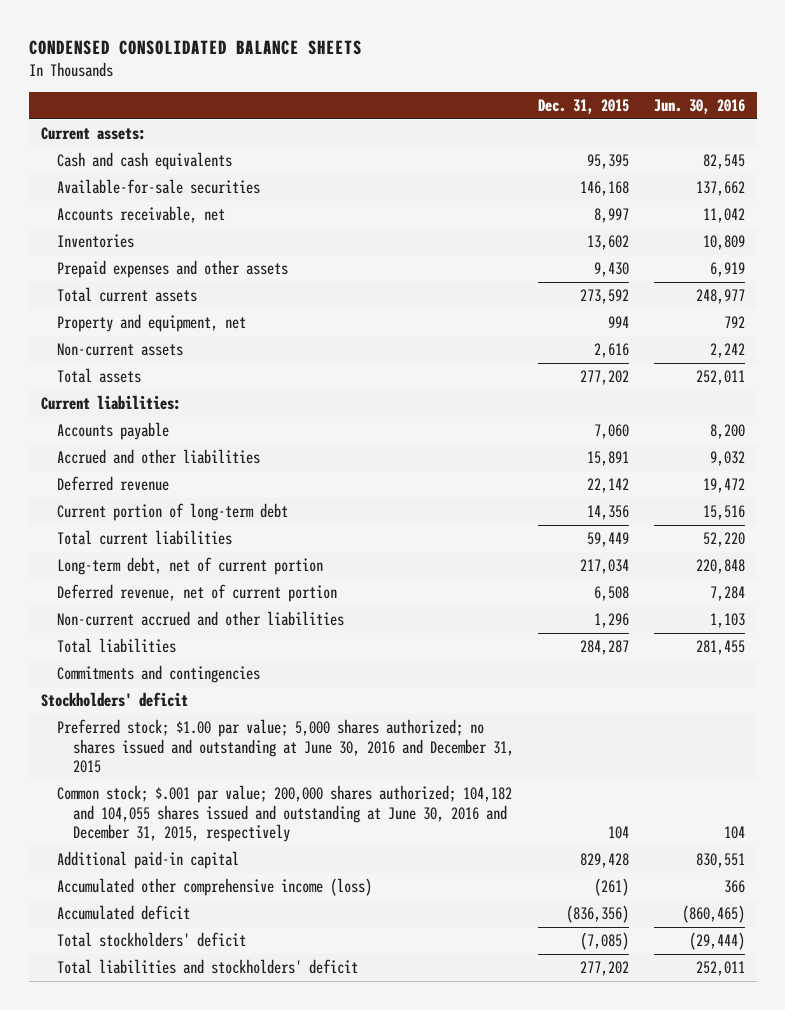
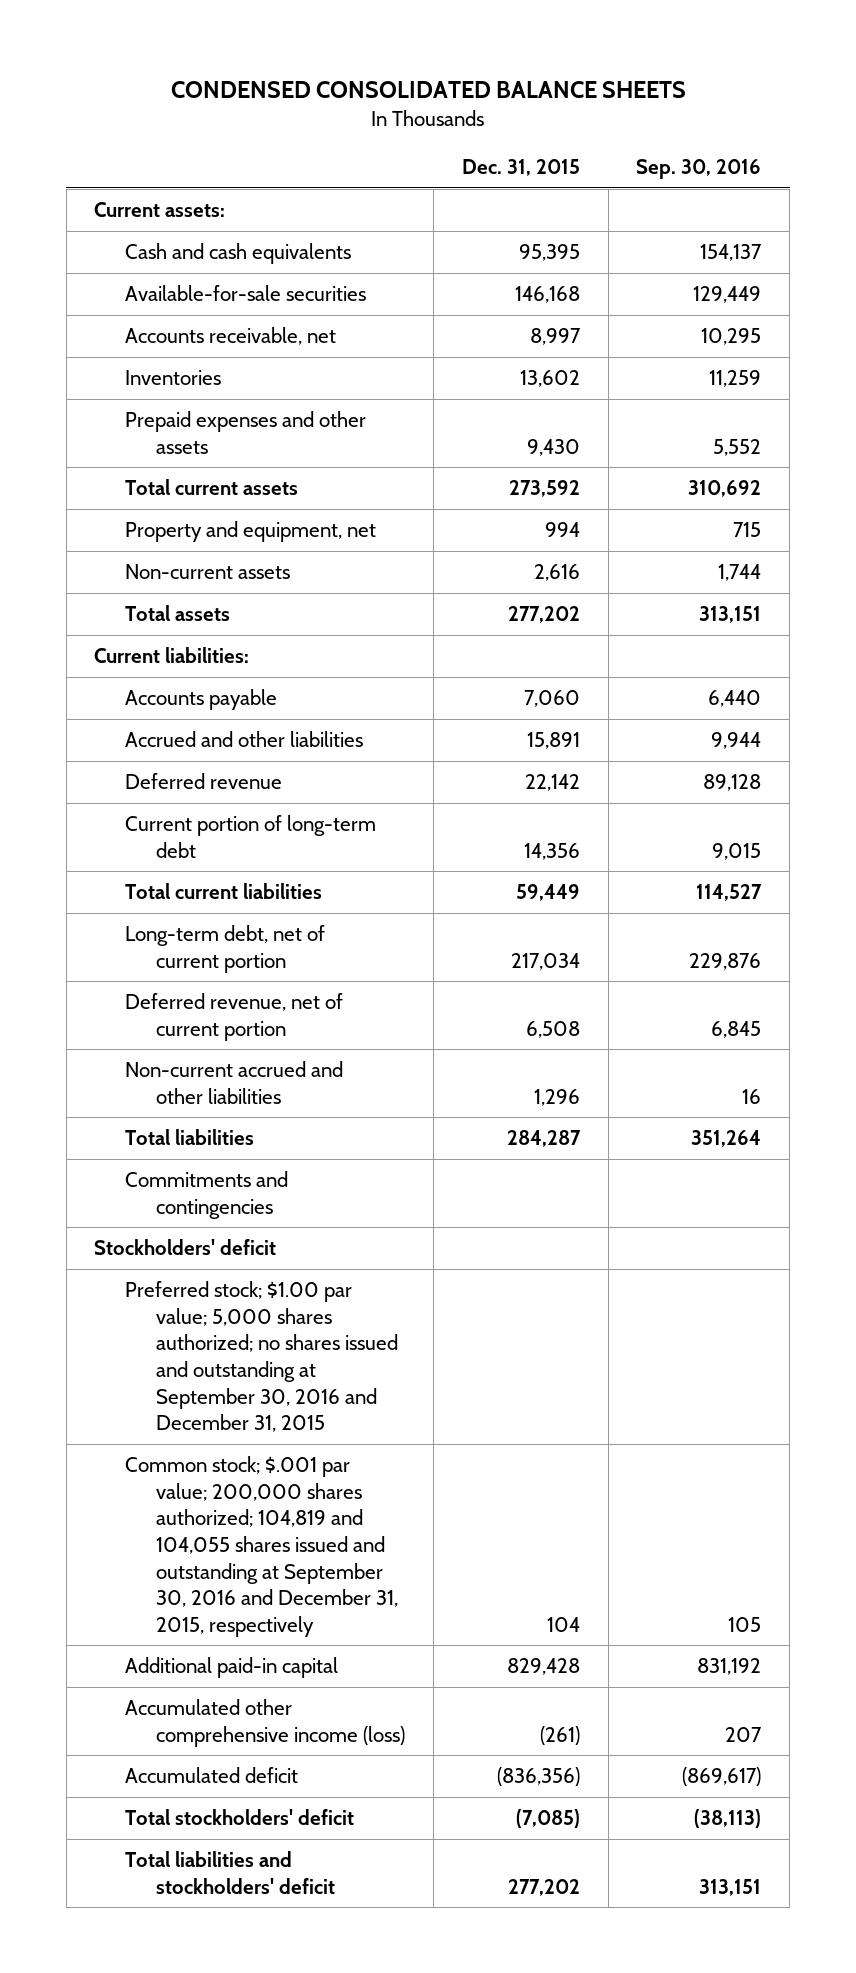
[653,99,745,115] Jun. 30, 2016 -> none
none -> [636,159,762,180] Sep. 30, 2016
[56,719,514,774] Preferred stock; $1.00 par value; 5,000 shares authorized; no shares issued and outstanding at June 30, 2016 and December 31, 2015 -> [125,1280,399,1433] Preferred stock; $1.00 par value; 5,000 shares authorized; no shares issued and outstanding at September 30, 2016 and December 31, 2015
[56,785,512,843] Common stock; $.001 par value; 200,000 shares authorized; 104,182 and 104,055 shares issued and outstanding at June 30, 2016 and December 31, 2015, respectively -> [125,1455,399,1637] Common stock; $.001 par value; 200,000 shares authorized; 104,819 and 104,055 shares issued and outstanding at September 30, 2016 and December 31, 2015, respectively

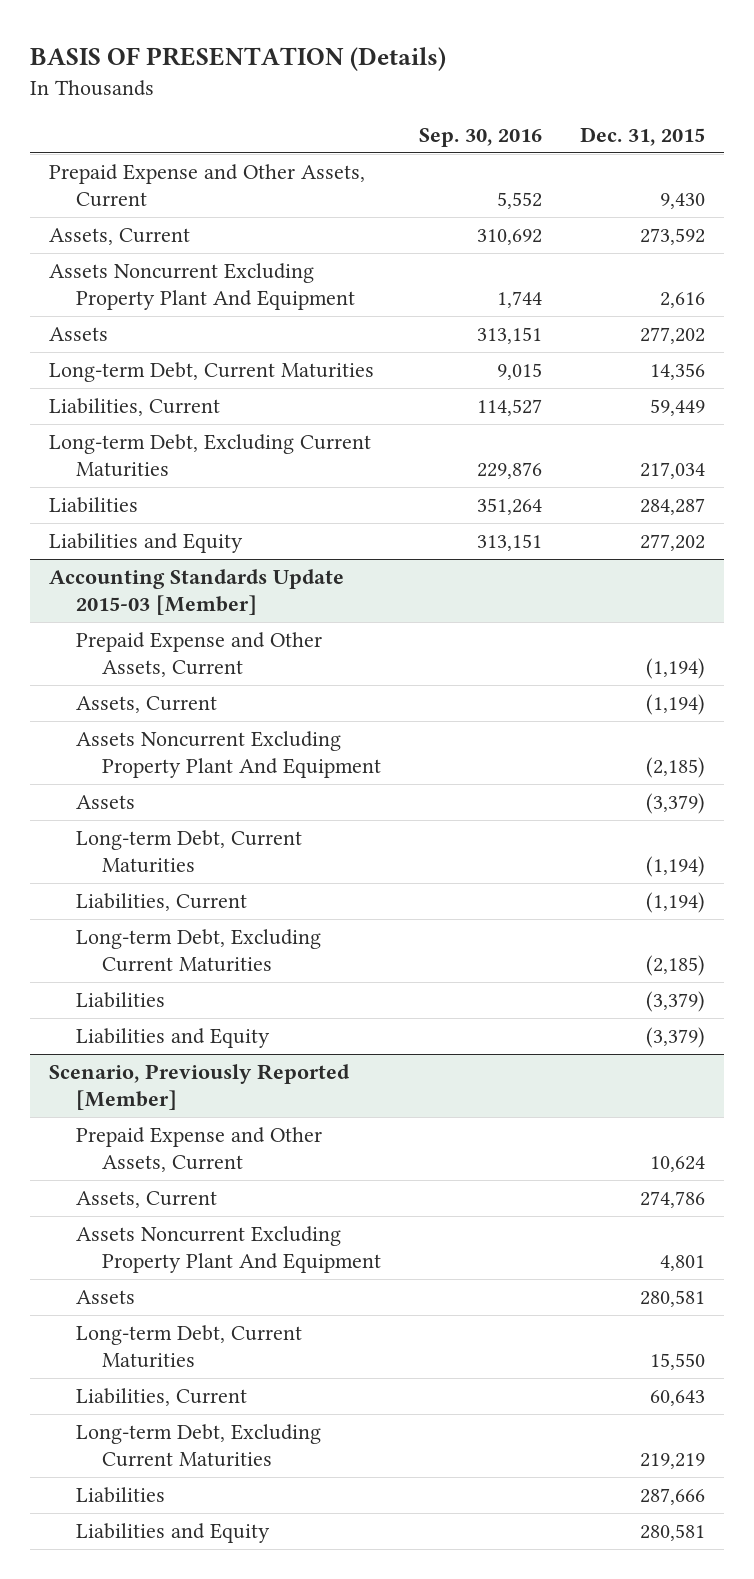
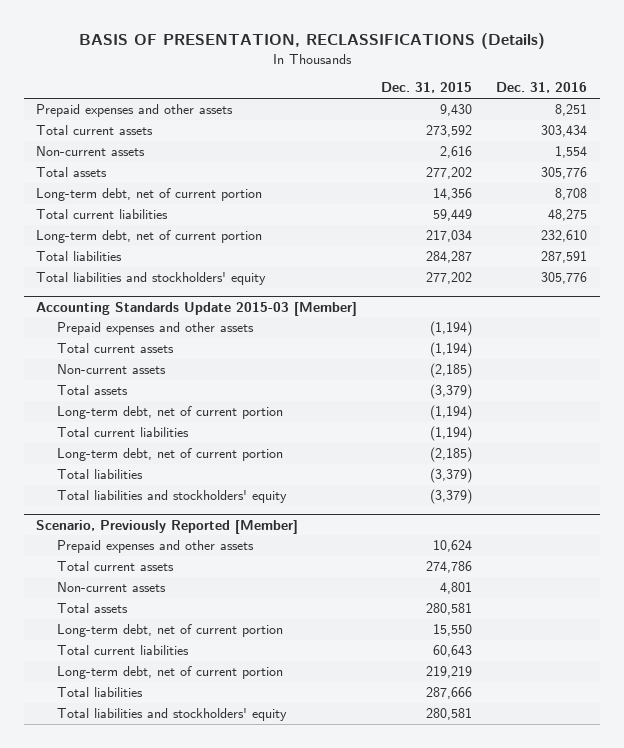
[30,46,447,71] BASIS OF PRESENTATION (Details) -> [78,33,545,50] BASIS OF PRESENTATION, RECLASSIFICATIONS (Details)
[418,127,542,147] Sep. 30, 2016 -> none
none -> [496,82,588,94] Dec. 31, 2016
[49,164,366,208] Prepaid Expense and Other Assets, Current -> [36,104,234,118] Prepaid expenses and other assets
[49,228,191,246] Assets, Current -> [36,125,154,136] Total current assets
[49,263,355,311] Assets Noncurrent Excluding Property Plant And Equipment -> [36,146,146,157] Non-current assets
[49,327,109,342] Assets -> [36,167,108,178] Total assets
[49,362,375,383] Long-term Debt, Current Maturities -> [36,188,263,202] Long-term debt, net of current portion
[49,398,221,417] Liabilities, Current -> [36,209,169,220] Total current liabilities
[49,434,372,478] Long-term Debt, Excluding Current Maturities -> [36,230,263,244] Long-term debt, net of current portion
[49,497,139,514] Liabilities -> [36,251,123,262] Total liabilities
[49,533,244,554] Liabilities and Equity -> [36,272,267,286] Total liabilities and stockholders' equity
[75,632,322,678] Prepaid Expense and Other Assets, Current -> [57,322,255,336] Prepaid expenses and other assets
[75,696,217,714] Assets, Current -> [57,343,175,354] Total current assets
[75,731,381,779] Assets Noncurrent Excluding Property Plant And Equipment -> [57,364,167,375] Non-current assets
[75,795,135,810] Assets -> [57,385,129,396] Total assets
[75,830,302,874] Long-term Debt, Current Maturities -> [57,406,284,420] Long-term debt, net of current portion
[75,893,247,912] Liabilities, Current -> [57,427,190,438] Total current liabilities
[75,929,321,973] Long-term Debt, Excluding Current Maturities -> [57,448,284,462] Long-term debt, net of current portion
[75,992,165,1009] Liabilities -> [57,469,144,480] Total liabilities
[75,1028,270,1049] Liabilities and Equity -> [57,490,288,504] Total liabilities and stockholders' equity
[75,1127,322,1173] Prepaid Expense and Other Assets, Current -> [57,540,255,554] Prepaid expenses and other assets
[75,1191,217,1209] Assets, Current -> [57,561,175,572] Total current assets
[75,1226,381,1274] Assets Noncurrent Excluding Property Plant And Equipment -> [57,582,167,593] Non-current assets
[75,1290,135,1305] Assets -> [57,603,129,614] Total assets
[75,1325,302,1369] Long-term Debt, Current Maturities -> [57,624,284,638] Long-term debt, net of current portion
[75,1388,247,1407] Liabilities, Current -> [57,645,190,656] Total current liabilities
[75,1424,321,1468] Long-term Debt, Excluding Current Maturities -> [57,666,284,680] Long-term debt, net of current portion
[75,1487,165,1504] Liabilities -> [57,687,144,698] Total liabilities
[75,1523,270,1544] Liabilities and Equity -> [57,708,288,722] Total liabilities and stockholders' equity

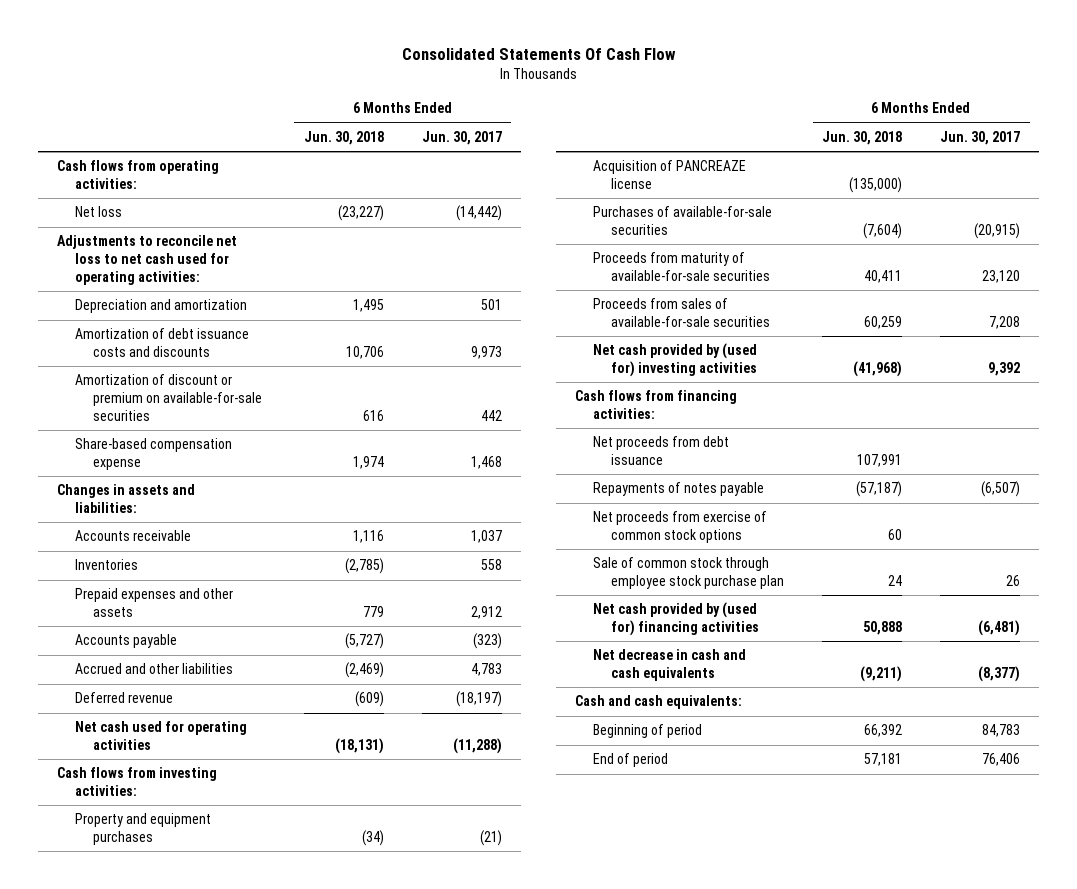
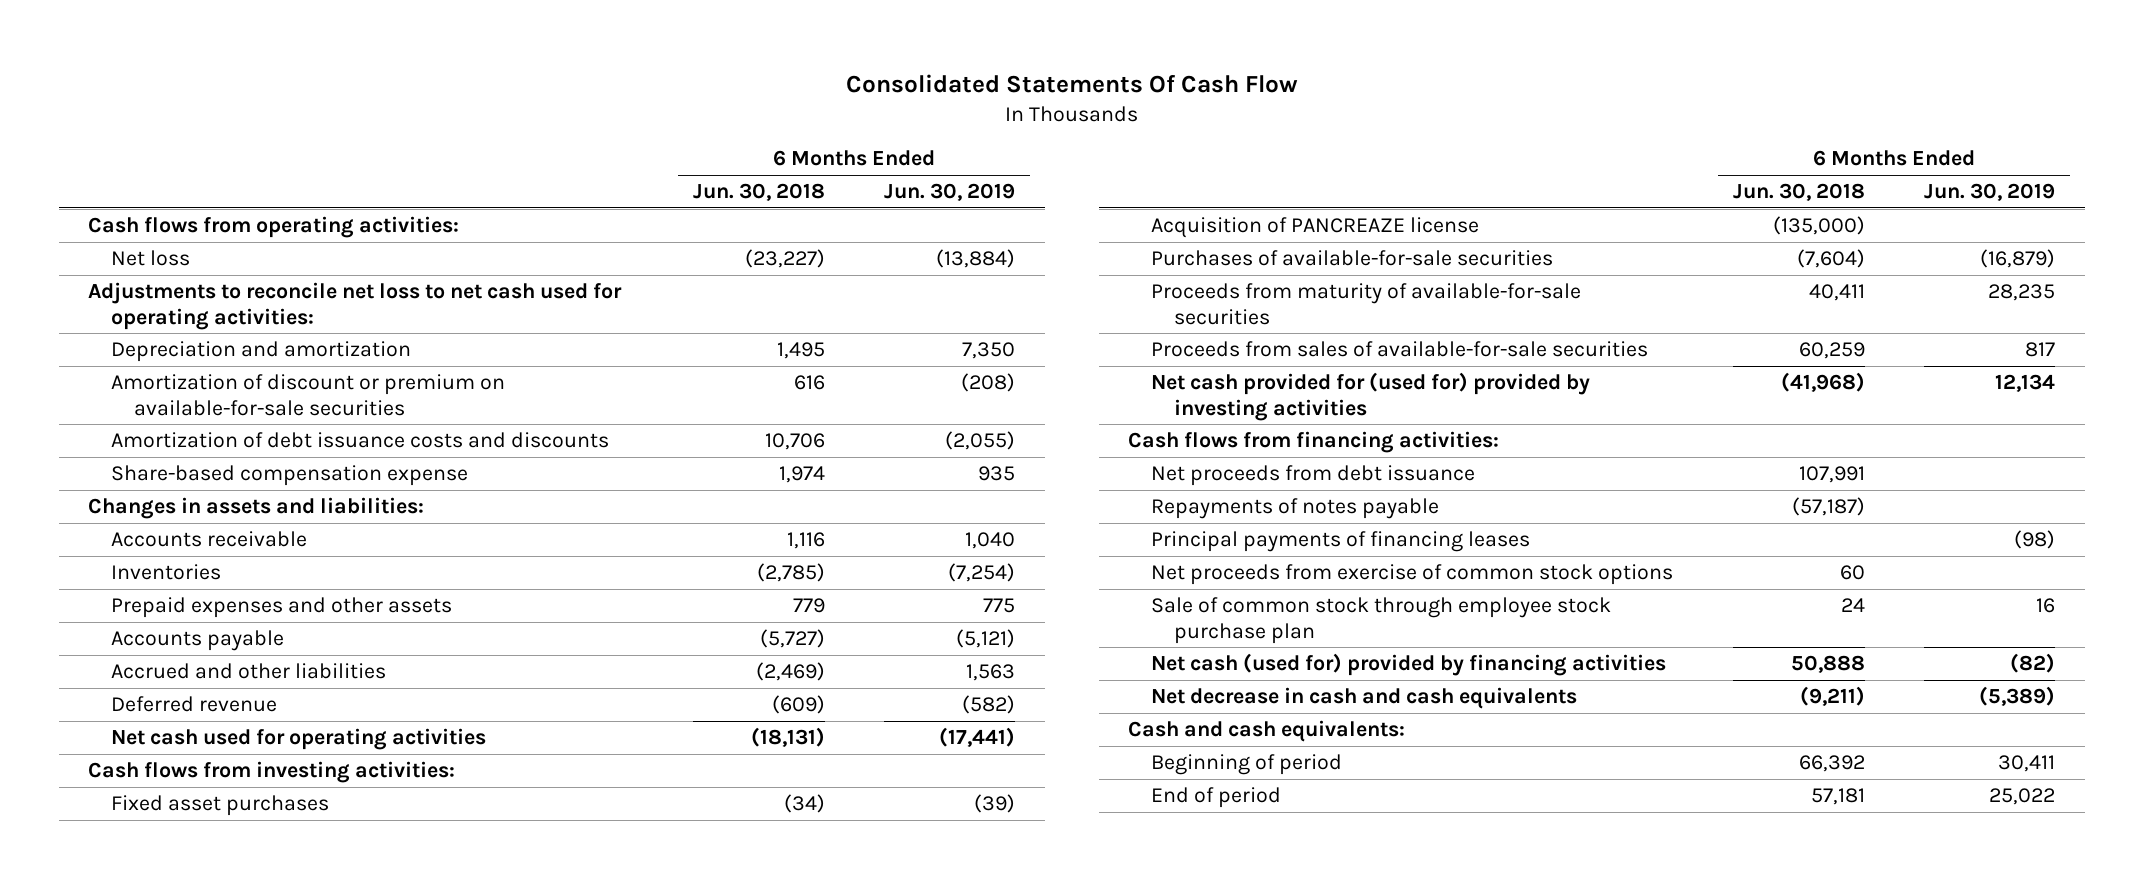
[421,130,502,145] Jun. 30, 2017 -> none
none -> [884,183,1016,202] Jun. 30, 2019
[75,328,250,358] Amortization of debt issuance costs and discounts -> [111,432,610,449] Amortization of debt issuance costs and discounts
[75,813,212,846] Property and equipment purchases -> [111,795,330,817] Fixed asset purchases
[593,343,758,378] Net cash provided by (used for) investing activities -> [1150,372,1590,421] Net cash provided for (used for) provided by investing activities
none -> [1150,531,1530,553] Principal payments of financing leases
[593,602,760,637] Net cash provided by (used for) financing activities -> [1150,653,1666,677] Net cash (used for) provided by financing activities

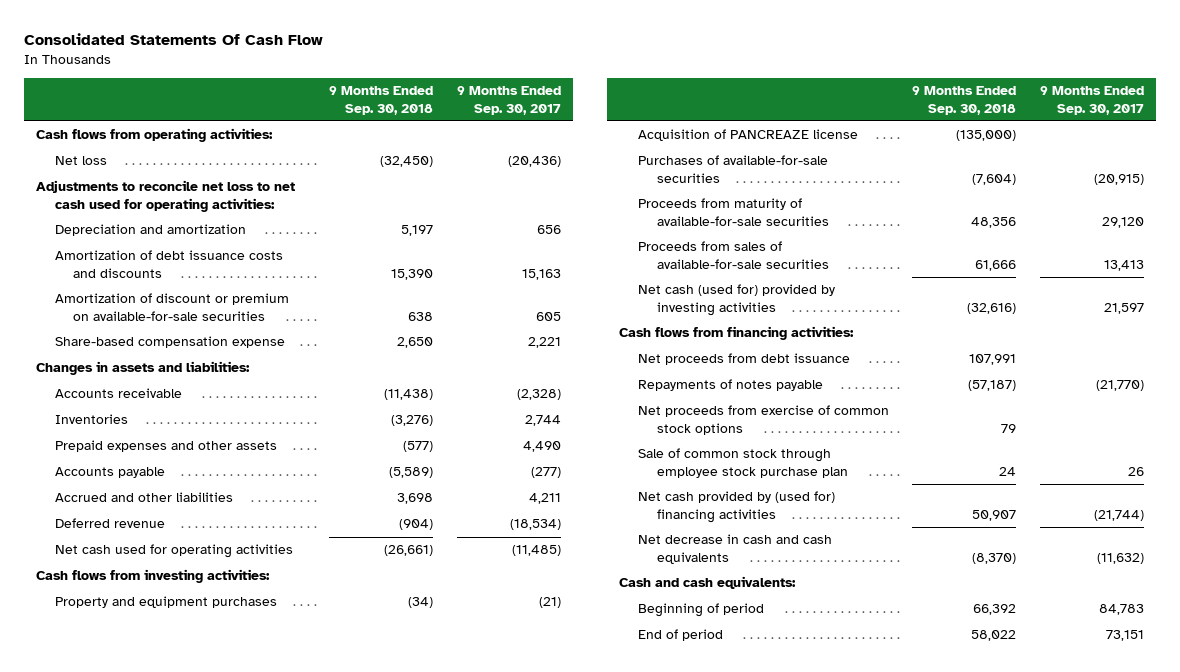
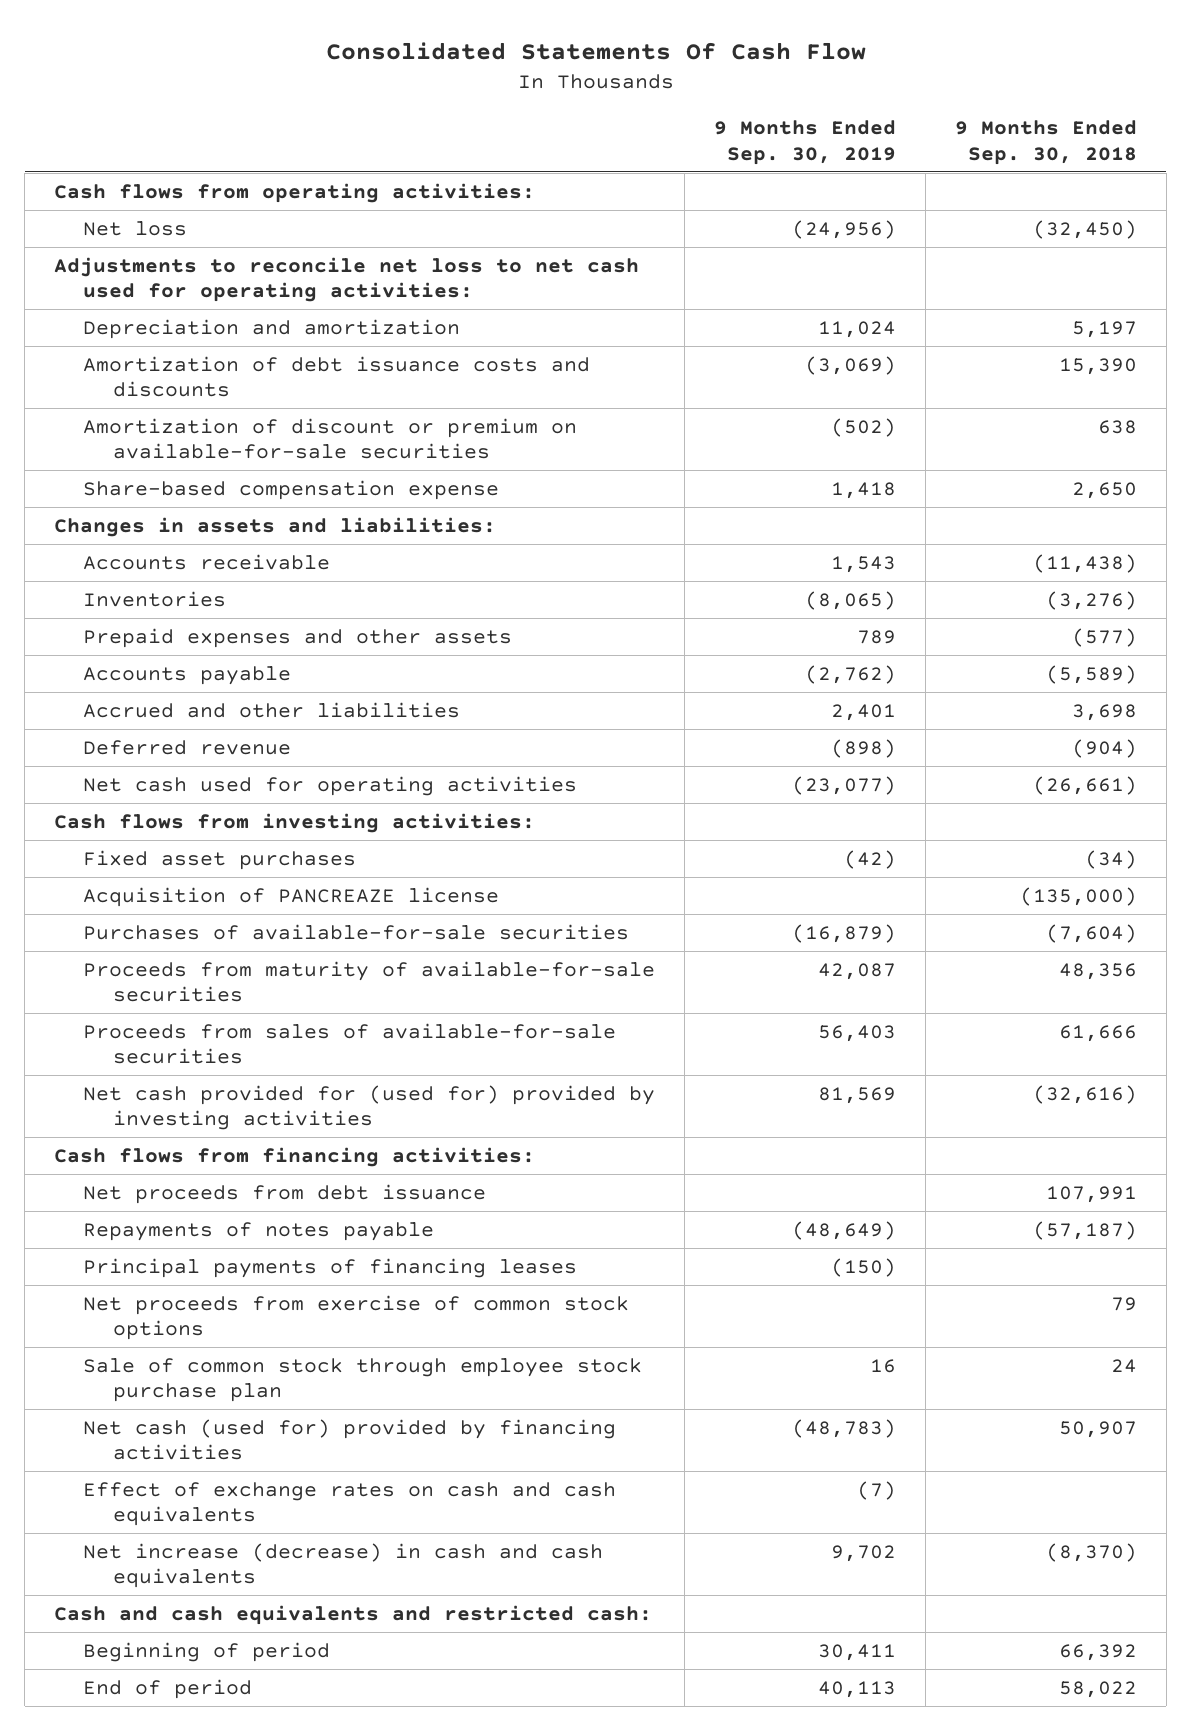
[456,86,561,115] 9 Months Ended Sep. 30, 2017 -> none
none -> [714,120,897,165] 9 Months Ended Sep. 30, 2019
[54,596,277,609] Property and equipment purchases -> [83,849,357,870] Fixed asset purchases
[637,284,835,316] Net cash (used for) provided by investing activities -> [83,1084,656,1131] Net cash provided for (used for) provided by investing activities
none -> [83,1257,578,1278] Principal payments of financing leases
[637,491,835,523] Net cash provided by (used for) financing activities -> [83,1418,617,1461] Net cash (used for) provided by financing activities
none -> [83,1481,617,1527] Effect of exchange rates on cash and cash equivalents
[637,534,832,564] Net decrease in cash and cash equivalents -> [83,1542,604,1589] Net increase (decrease) in cash and cash equivalents
[618,576,796,590] Cash and cash equivalents: -> [54,1604,653,1625] Cash and cash equivalents and restricted cash:

